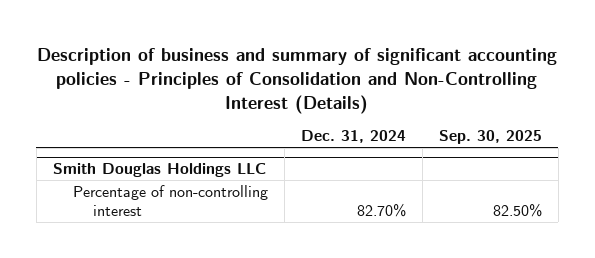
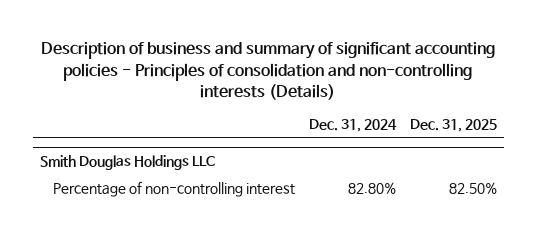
[37,47,558,114] Description of business and summary of significant accounting policies - Principles of Consolidation and Non-Controlling Interest (Details) -> [41,42,496,101] Description of business and summary of significant accounting policies - Principles of consolidation and non-controlling interests (Details)
[438,130,542,145] Sep. 30, 2025 -> none
none -> [409,119,497,133] Dec. 31, 2025
[357,202,407,217] 82.70% -> [347,182,396,195] 82.80%

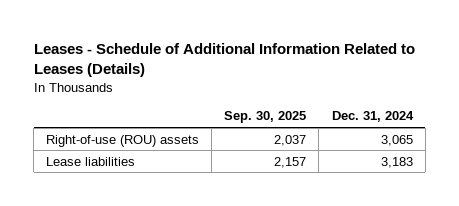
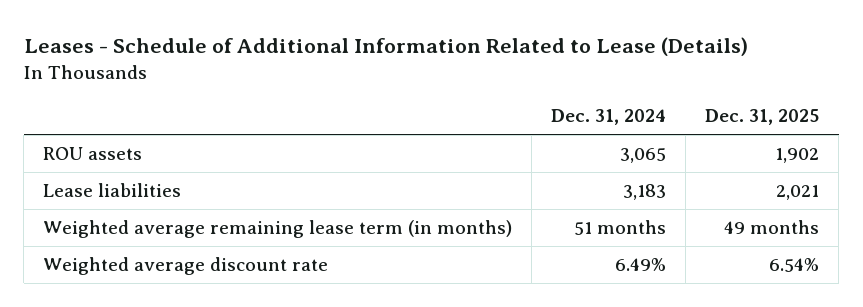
[33,42,415,78] Leases - Schedule of Additional Information Related to Leases (Details) -> [23,37,748,57] Leases - Schedule of Additional Information Related to Lease (Details)
[224,111,307,124] Sep. 30, 2025 -> none
none -> [705,109,820,126] Dec. 31, 2025
[46,134,200,147] Right-of-use (ROU) assets -> [43,146,143,160] ROU assets
none -> [43,219,513,238] Weighted average remaining lease term (in months)
none -> [43,256,329,275] Weighted average discount rate

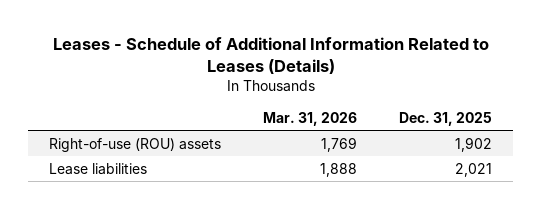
[23,37,748,57] Leases - Schedule of Additional Information Related to Lease (Details) -> [52,37,489,75] Leases - Schedule of Additional Information Related to Leases (Details)
[551,109,667,126] Dec. 31, 2024 -> none
none -> [263,112,358,127] Mar. 31, 2026
[43,146,143,160] ROU assets -> [49,137,222,152] Right-of-use (ROU) assets
[43,219,513,238] Weighted average remaining lease term (in months) -> none
[43,256,329,275] Weighted average discount rate -> none

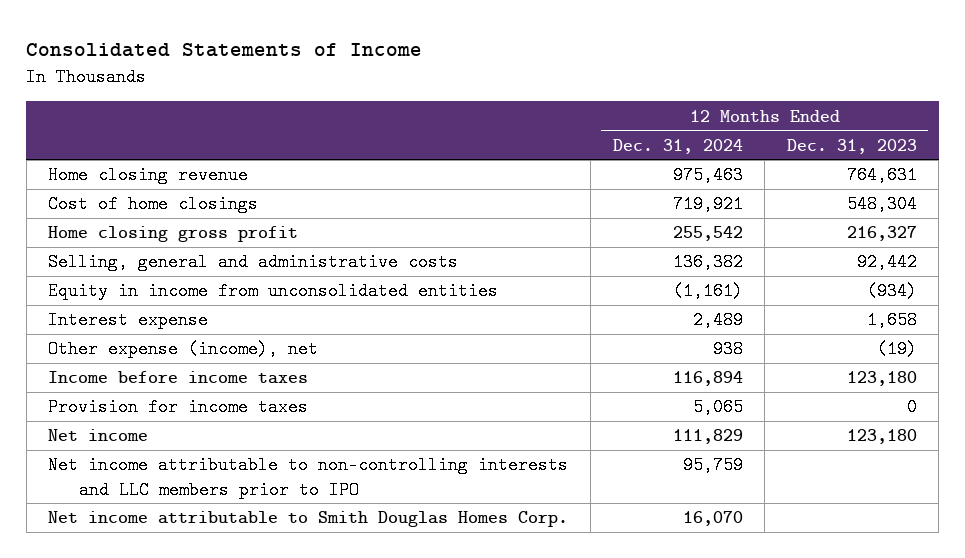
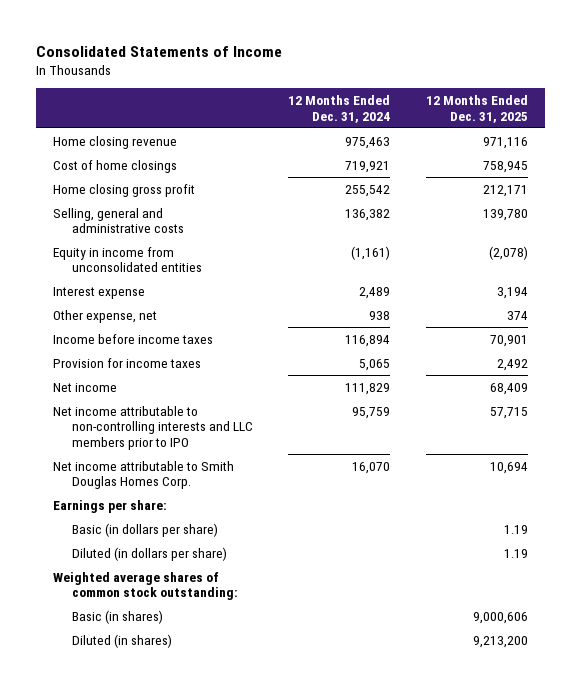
[786,138,917,154] Dec. 31, 2023 -> none
none -> [425,94,528,123] 12 Months Ended Dec. 31, 2025
[48,340,319,359] Other expense (income), net -> [53,309,158,323] Other expense, net
none -> [53,499,168,513] Earnings per share:
none -> [72,522,219,537] Basic (in dollars per share)
none -> [72,546,228,561] Diluted (in dollars per share)
none -> [53,571,239,601] Weighted average shares of common stock outstanding:
none -> [72,609,164,624] Basic (in shares)
none -> [72,633,173,648] Diluted (in shares)

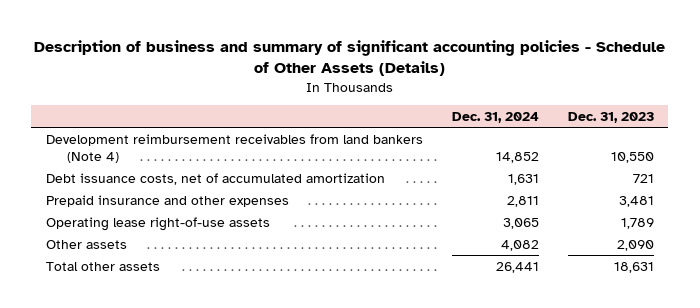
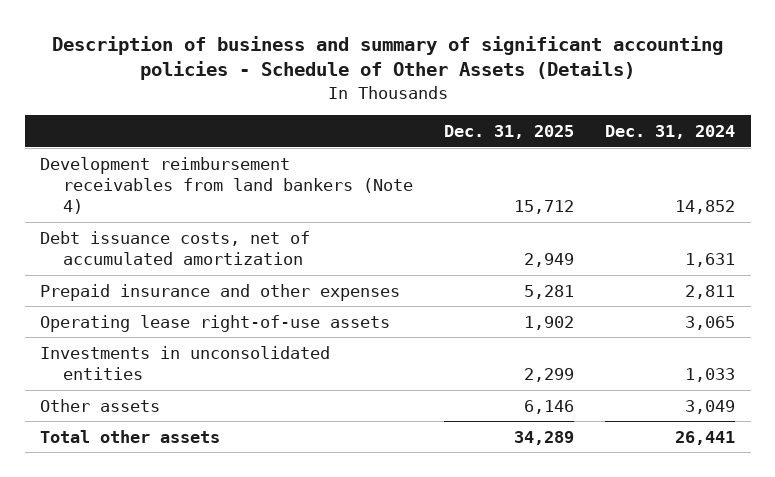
[567,111,654,123] Dec. 31, 2023 -> none
none -> [444,124,575,139] Dec. 31, 2025
none -> [40,345,331,381] Investments in unconsolidated entities
[500,239,539,251] 4,082 -> [685,399,736,414] 3,049

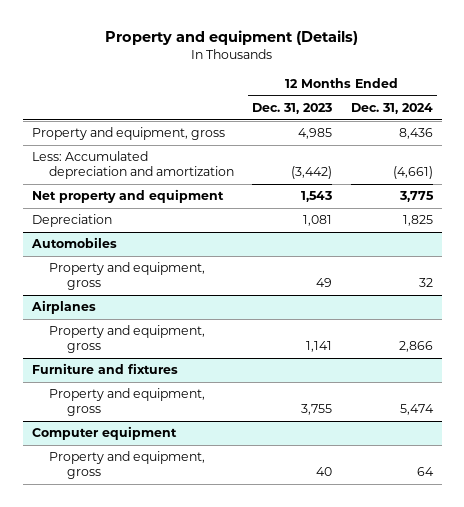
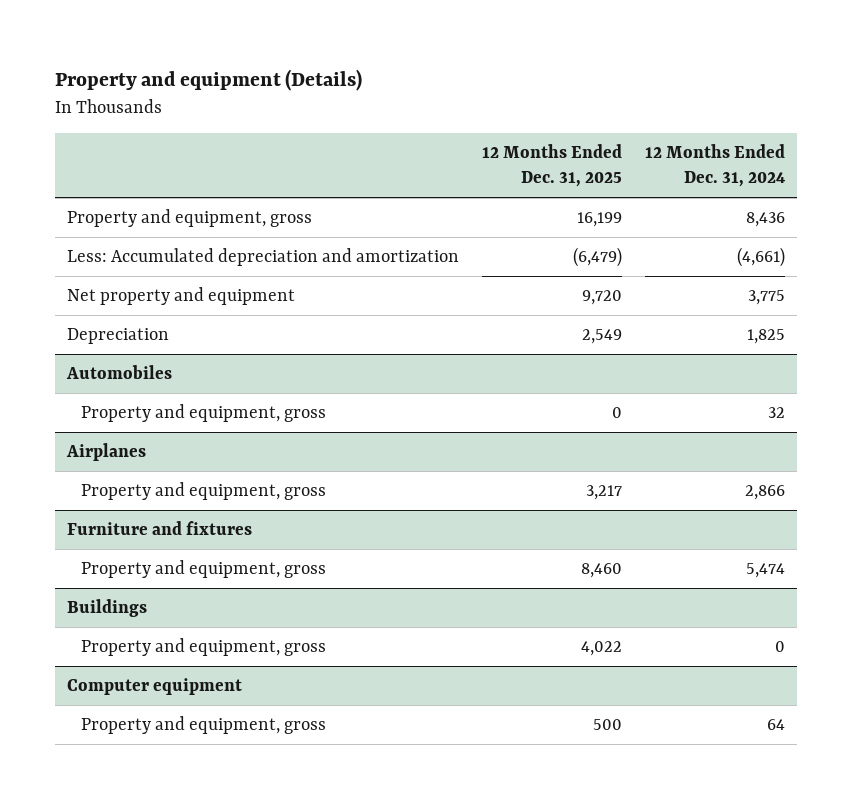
[252,103,333,115] Dec. 31, 2023 -> none
none -> [482,144,623,188] 12 Months Ended Dec. 31, 2025
none -> [66,599,147,618] Buildings
none -> [81,638,327,657] Property and equipment, gross

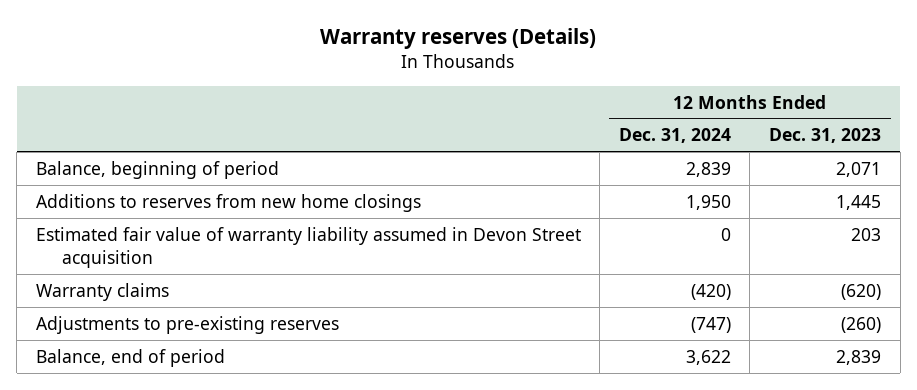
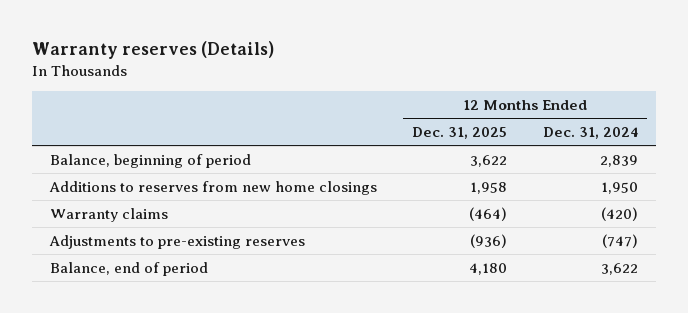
[769,128,882,144] Dec. 31, 2023 -> none
none -> [412,126,508,139] Dec. 31, 2025
[35,226,581,268] Estimated fair value of warranty liability assumed in Devon Street acquisition -> none

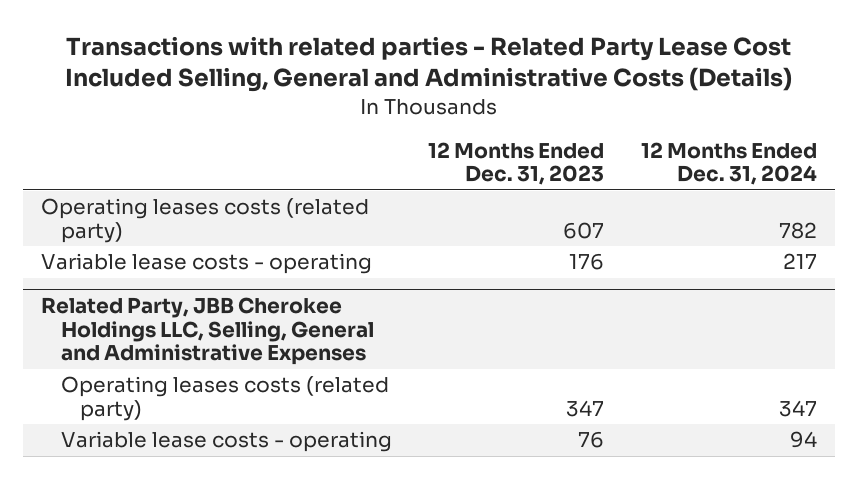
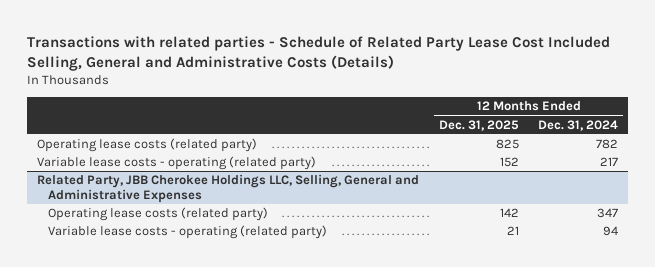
[65,35,793,93] Transactions with related parties - Related Party Lease Cost Included Selling, General and Administrative Costs (Details) -> [27,36,611,72] Transactions with related parties - Schedule of Related Party Lease Cost Included Selling, General and Administrative Costs (Details)
[428,141,605,186] 12 Months Ended Dec. 31, 2023 -> none
none -> [438,119,519,131] Dec. 31, 2025
[41,198,370,243] Operating leases costs (related party) -> [36,138,257,153] Operating lease costs (related party)
[41,253,373,275] Variable lease costs - operating -> [36,156,316,171] Variable lease costs - operating (related party)
[60,376,389,421] Operating leases costs (related party) -> [47,207,268,222] Operating lease costs (related party)
[60,431,392,453] Variable lease costs - operating -> [47,225,327,240] Variable lease costs - operating (related party)

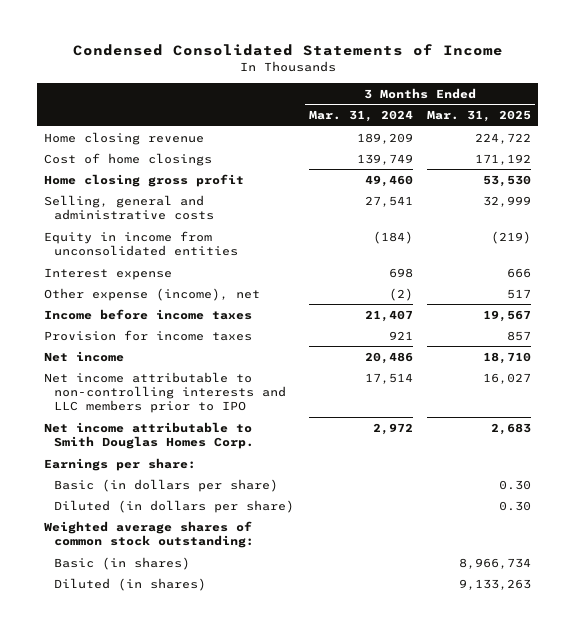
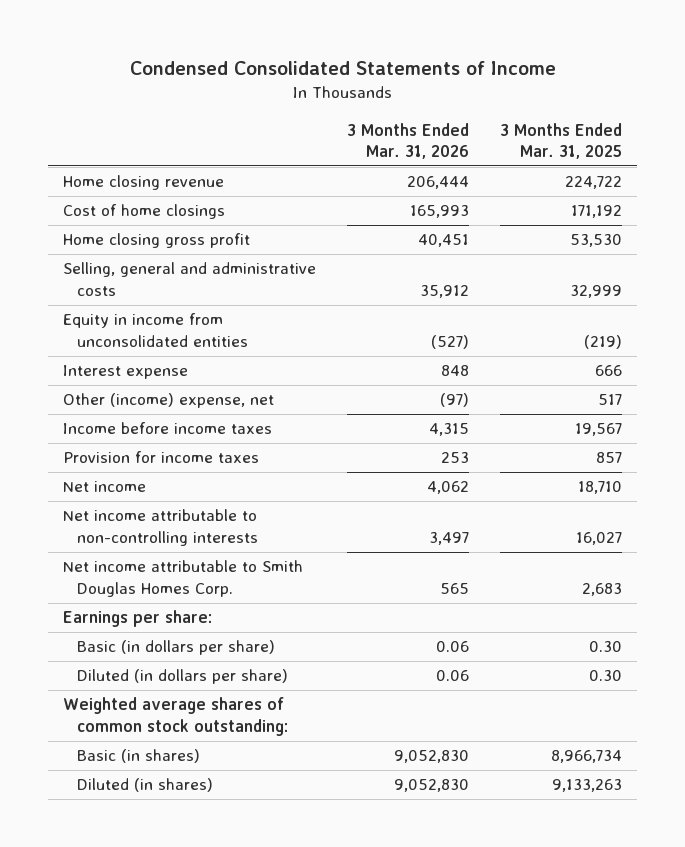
[308,110,413,123] Mar. 31, 2024 -> none
none -> [347,122,470,160] 3 Months Ended Mar. 31, 2026
[44,287,261,301] Other expense (income), net -> [63,393,275,409] Other (income) expense, net
[44,371,287,413] Net income attributable to non-controlling interests and LLC members prior to IPO -> [63,509,258,547] Net income attributable to non-controlling interests

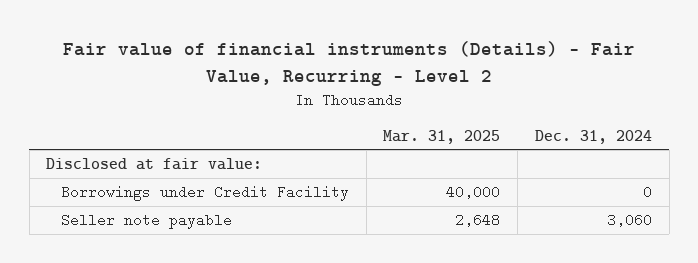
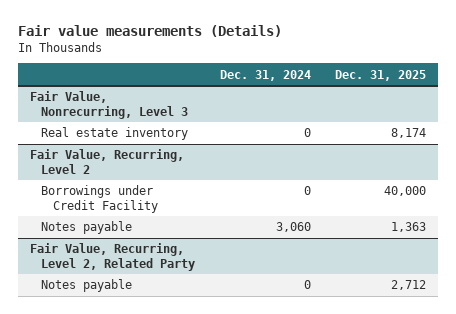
[63,41,636,86] Fair value of financial instruments (Details) - Fair Value, Recurring - Level 2 -> [17,24,282,37] Fair value measurements (Details)
[383,129,501,144] Mar. 31, 2025 -> none
none -> [334,69,426,81] Dec. 31, 2025
[46,158,263,171] Disclosed at fair value: -> none
none -> [29,91,189,119] Fair Value, Nonrecurring, Level 3
none -> [41,127,189,141] Real estate inventory
none -> [29,149,184,174] Fair Value, Recurring, Level 2
[60,213,232,230] Seller note payable -> [41,221,133,235] Notes payable
none -> [29,243,196,271] Fair Value, Recurring, Level 2, Related Party
none -> [41,279,133,293] Notes payable

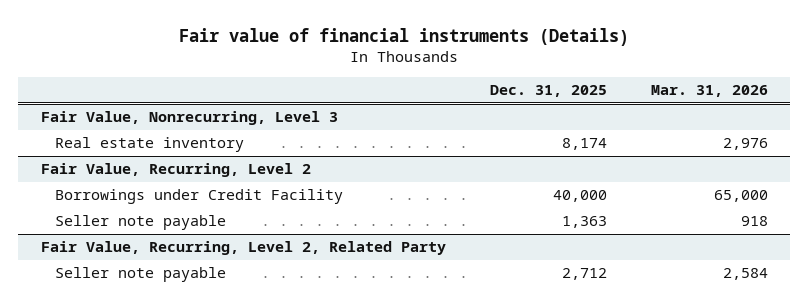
[17,24,282,37] Fair value measurements (Details) -> [179,27,630,46] Fair value of financial instruments (Details)
[219,69,311,81] Dec. 31, 2024 -> none
none -> [651,85,769,98] Mar. 31, 2026
[41,221,133,235] Notes payable -> [55,215,227,231] Seller note payable
[41,279,133,293] Notes payable -> [55,267,227,283] Seller note payable

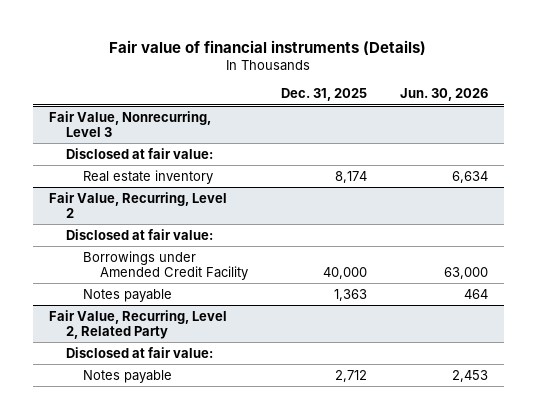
[651,85,769,98] Mar. 31, 2026 -> none
none -> [399,88,488,102] Jun. 30, 2026
none -> [65,147,213,159] Disclosed at fair value:
none -> [65,228,213,240] Disclosed at fair value:
[55,189,344,205] Borrowings under Credit Facility -> [82,250,248,281] Borrowings under Amended Credit Facility
[55,215,227,231] Seller note payable -> [82,288,172,302] Notes payable
none -> [65,346,213,358] Disclosed at fair value:
[55,267,227,283] Seller note payable -> [82,369,172,383] Notes payable

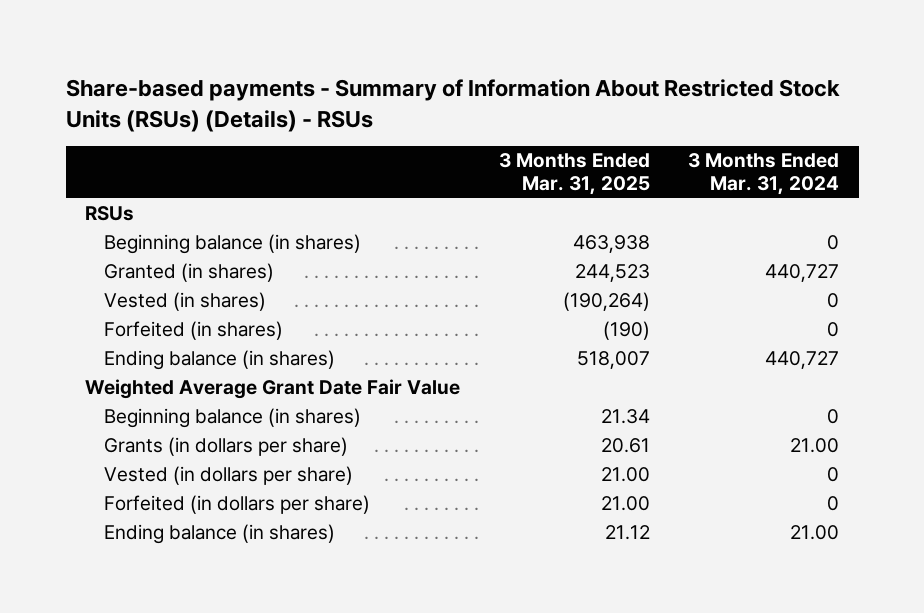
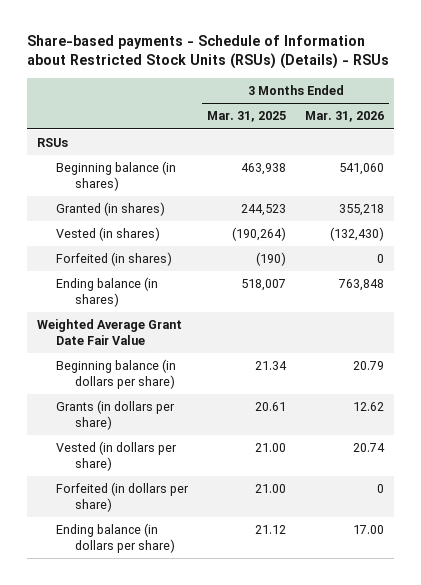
[65,79,840,132] Share-based payments - Summary of Information About Restricted Stock Units (RSUs) (Details) - RSUs -> [27,35,390,70] Share-based payments - Schedule of Information about Restricted Stock Units (RSUs) (Details) - RSUs
[688,153,840,196] 3 Months Ended Mar. 31, 2024 -> none
none -> [305,111,385,123] Mar. 31, 2026
[104,408,362,429] Beginning balance (in shares) -> [55,359,176,389] Beginning balance (in dollars per share)
[104,524,336,545] Ending balance (in shares) -> [55,523,175,553] Ending balance (in dollars per share)

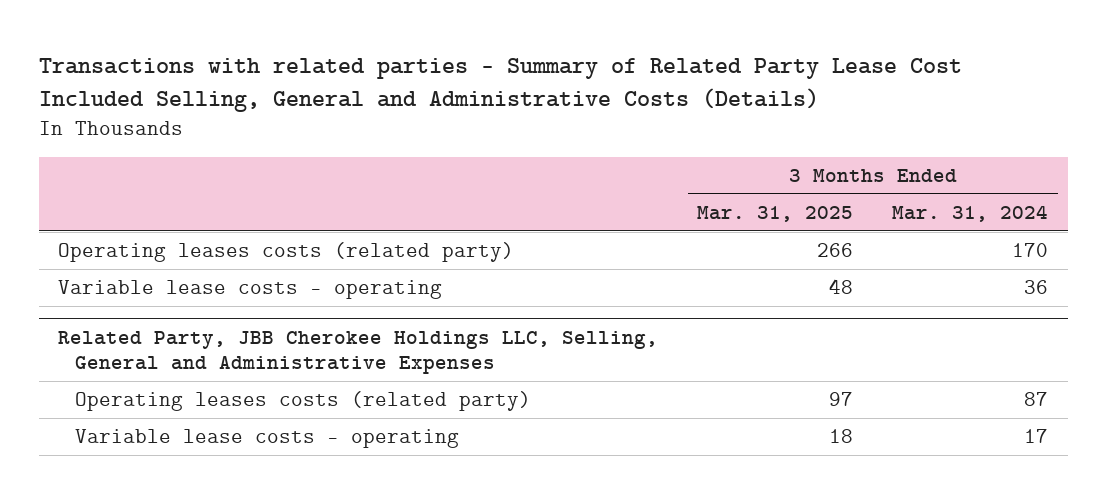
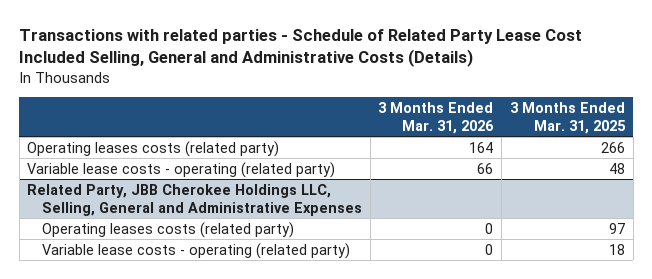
[38,57,962,113] Transactions with related parties - Summary of Related Party Lease Cost Included Selling, General and Administrative Costs (Details) -> [19,29,583,68] Transactions with related parties - Schedule of Related Party Lease Cost Included Selling, General and Administrative Costs (Details)
[892,204,1049,222] Mar. 31, 2024 -> none
none -> [378,101,495,134] 3 Months Ended Mar. 31, 2026
[58,280,443,300] Variable lease costs - operating -> [27,161,336,178] Variable lease costs - operating (related party)
[74,429,459,449] Variable lease costs - operating -> [41,242,350,259] Variable lease costs - operating (related party)

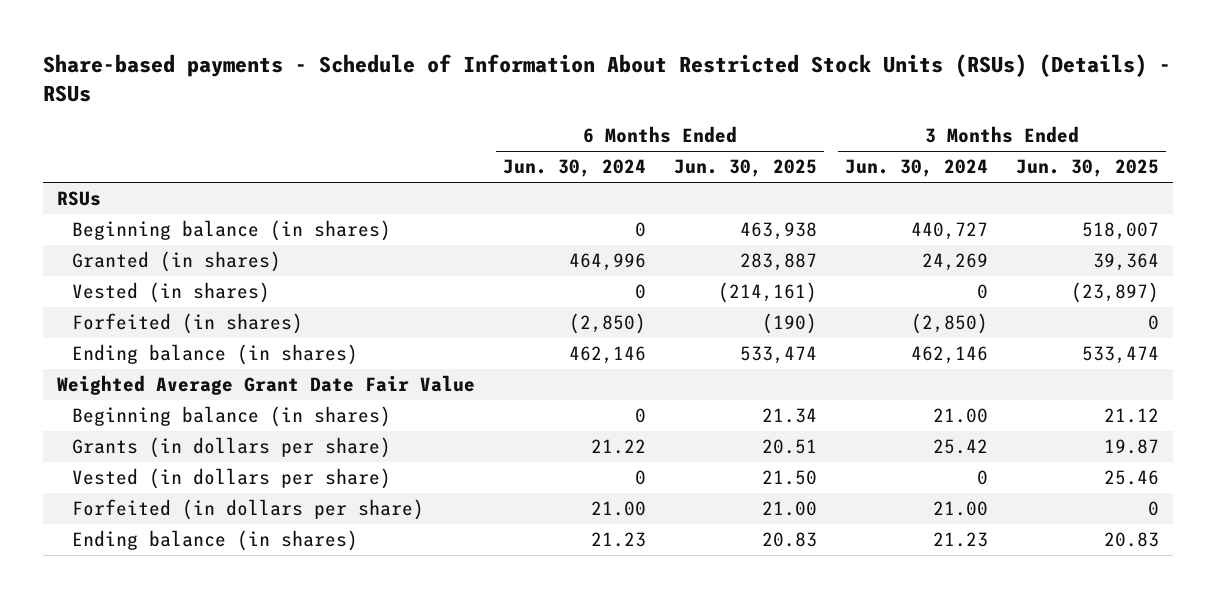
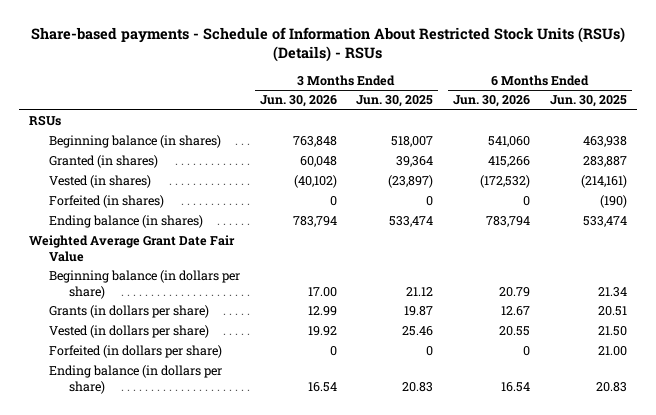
[502,159,646,178] Jun. 30, 2024 -> none
[844,159,988,178] Jun. 30, 2024 -> none
none -> [259,95,337,108] Jun. 30, 2026
none -> [452,95,530,108] Jun. 30, 2026
[71,406,391,428] Beginning balance (in shares) -> [48,270,240,299] Beginning balance (in dollars per share)
[71,530,358,552] Ending balance (in shares) -> [48,365,222,394] Ending balance (in dollars per share)

